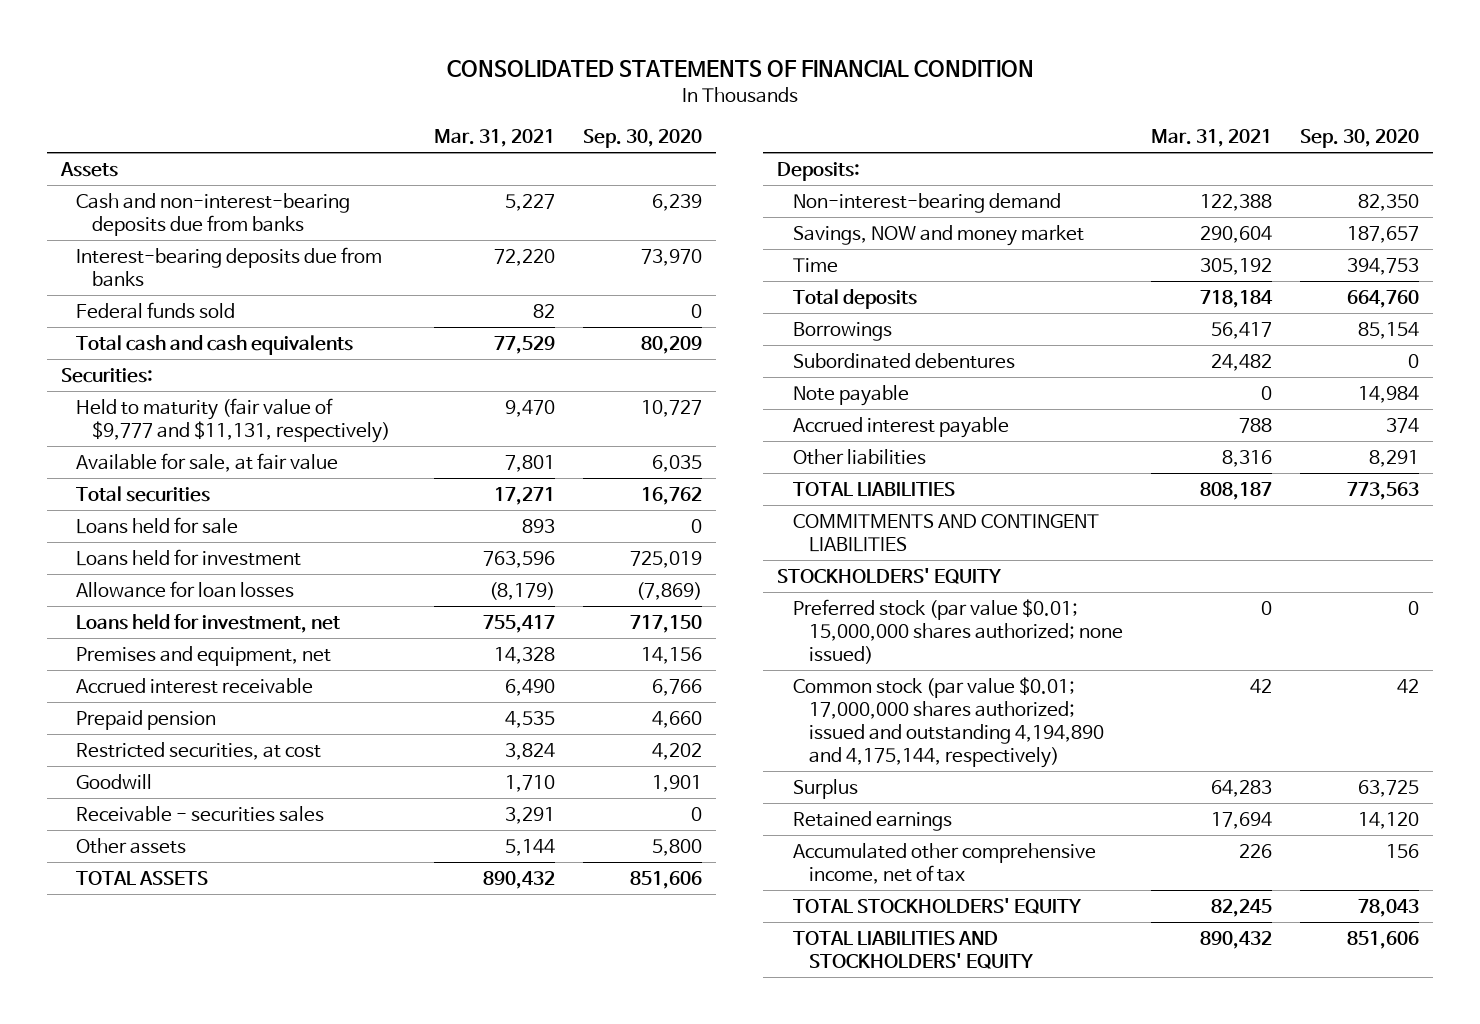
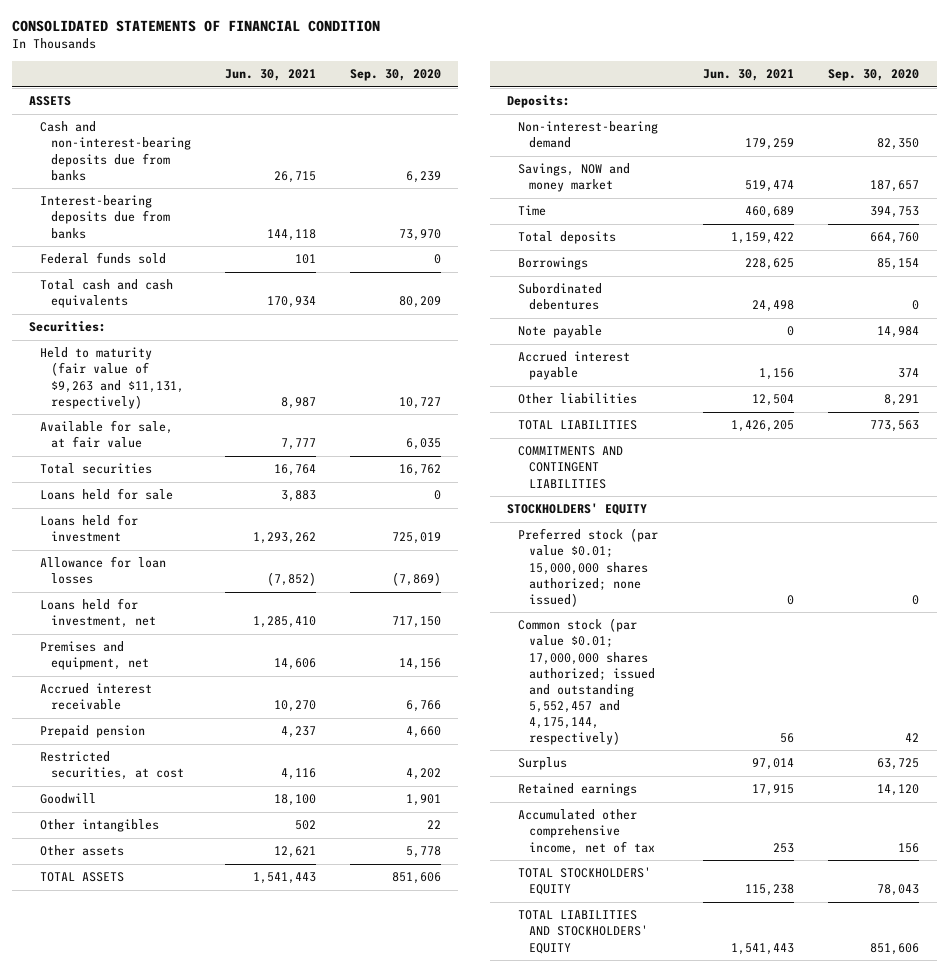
[434,129,556,148] Mar. 31, 2021 -> none
none -> [224,69,316,82] Jun. 30, 2021
[59,161,118,177] Assets -> [28,96,71,107] ASSETS
[76,397,391,443] Held to maturity (fair value of $9,777 and $11,131, respectively) -> [39,347,184,409] Held to maturity (fair value of $9,263 and $11,131, respectively)
[76,805,325,822] Receivable - securities sales -> none
none -> [39,819,159,833] Other intangibles
[652,838,703,856] 5,800 -> [406,846,442,859] 5,778
[793,676,1104,768] Common stock (par value $0.01; 17,000,000 shares authorized; issued and outstanding 4,194,890 and 4,175,144, respectively) -> [518,618,656,745] Common stock (par value $0.01; 17,000,000 shares authorized; issued and outstanding 5,552,457 and 4,175,144, respectively)

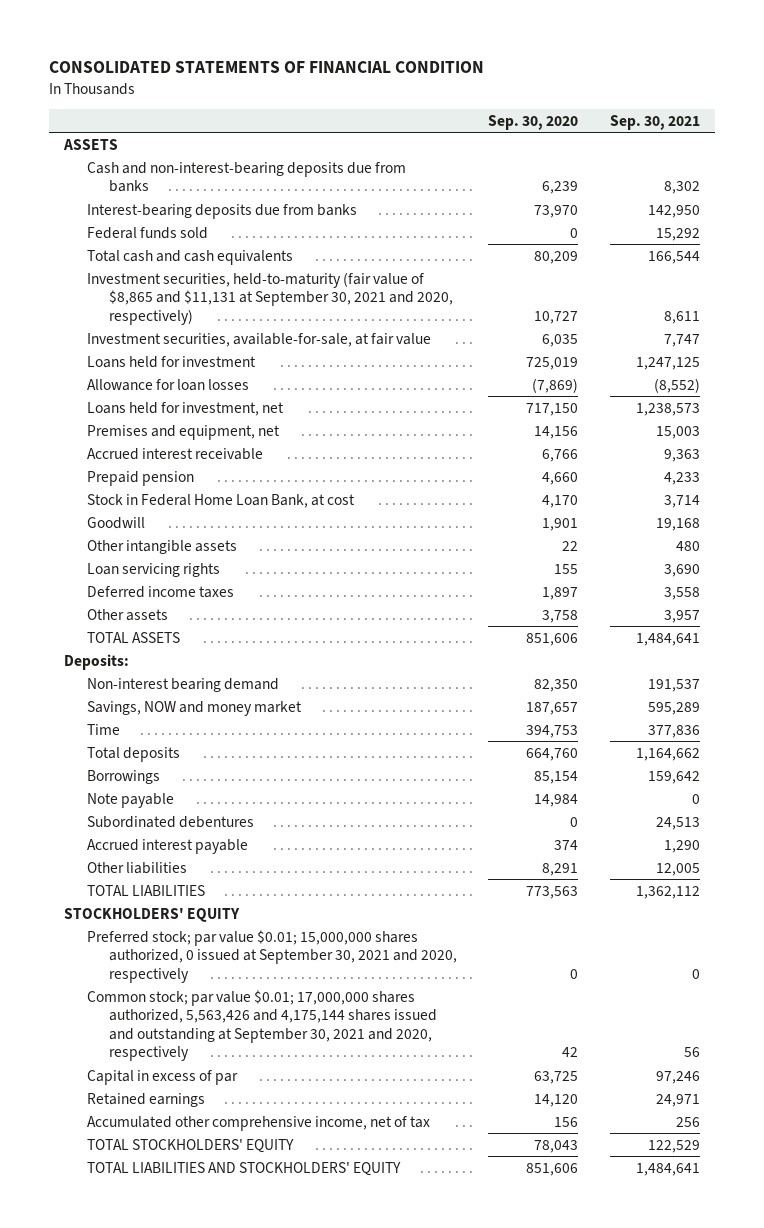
[224,69,316,82] Jun. 30, 2021 -> none
none -> [609,114,700,130] Sep. 30, 2021
[28,321,106,333] Securities: -> none
[39,463,152,475] Total securities -> none
[39,488,173,501] Loans held for sale -> none
[39,347,184,409] Held to maturity (fair value of $9,263 and $11,131, respectively) -> [86,271,454,325] Investment securities, held-to-maturity (fair value of $8,865 and $11,131 at September 30, 2021 and 2020, respectively)
[39,420,173,449] Available for sale, at fair value -> [86,332,431,347] Investment securities, available-for-sale, at fair value
[39,751,184,781] Restricted securities, at cost -> none
none -> [86,493,355,508] Stock in Federal Home Loan Bank, at cost
[39,819,159,833] Other intangibles -> [86,539,237,554] Other intangible assets
none -> [86,562,220,577] Loan servicing rights
none -> [86,585,234,598] Deferred income taxes
[406,846,442,859] 5,778 -> [542,609,579,623] 3,758
[518,121,659,149] Non-interest-bearing demand -> [86,677,279,692] Non-interest bearing demand
[518,283,603,311] Subordinated debentures -> [86,815,254,828] Subordinated debentures
[518,446,624,489] COMMITMENTS AND CONTINGENT LIABILITIES -> none
[518,528,659,607] Preferred stock (par value $0.01; 15,000,000 shares authorized; none issued) -> [86,929,458,983] Preferred stock; par value $0.01; 15,000,000 shares authorized, 0 issued at September 30, 2021 and 2020, respectively
[518,618,656,745] Common stock (par value $0.01; 17,000,000 shares authorized; issued and outstanding 5,552,457 and 4,175,144, respectively) -> [86,989,438,1062] Common stock; par value $0.01; 17,000,000 shares authorized, 5,563,426 and 4,175,144 shares issued and outstanding at September 30, 2021 and 2020, respectively
[518,757,568,771] Surplus -> [86,1069,238,1085] Capital in excess of par

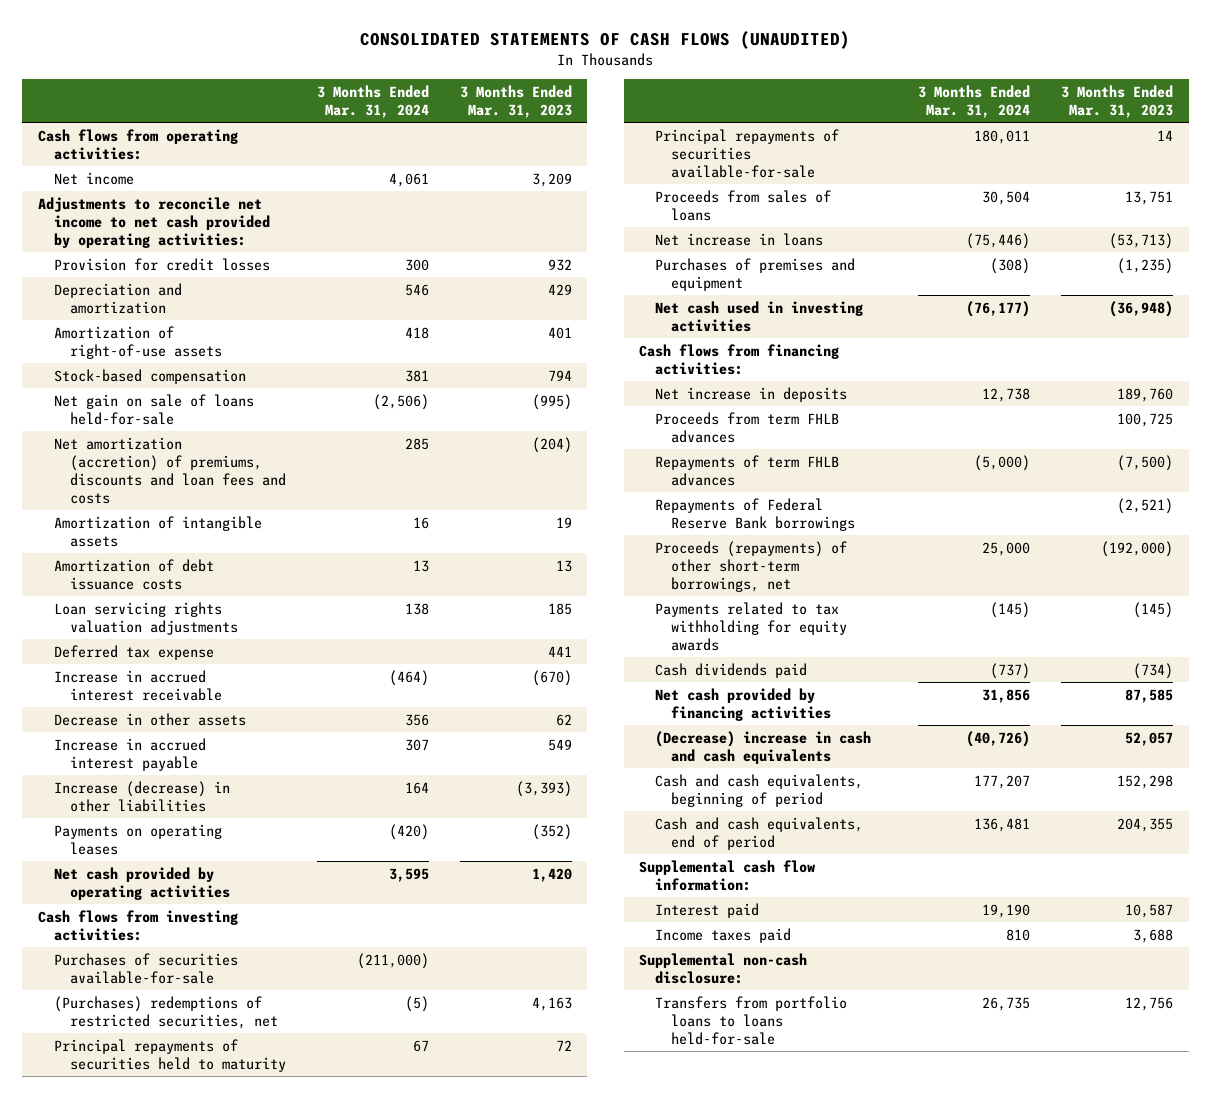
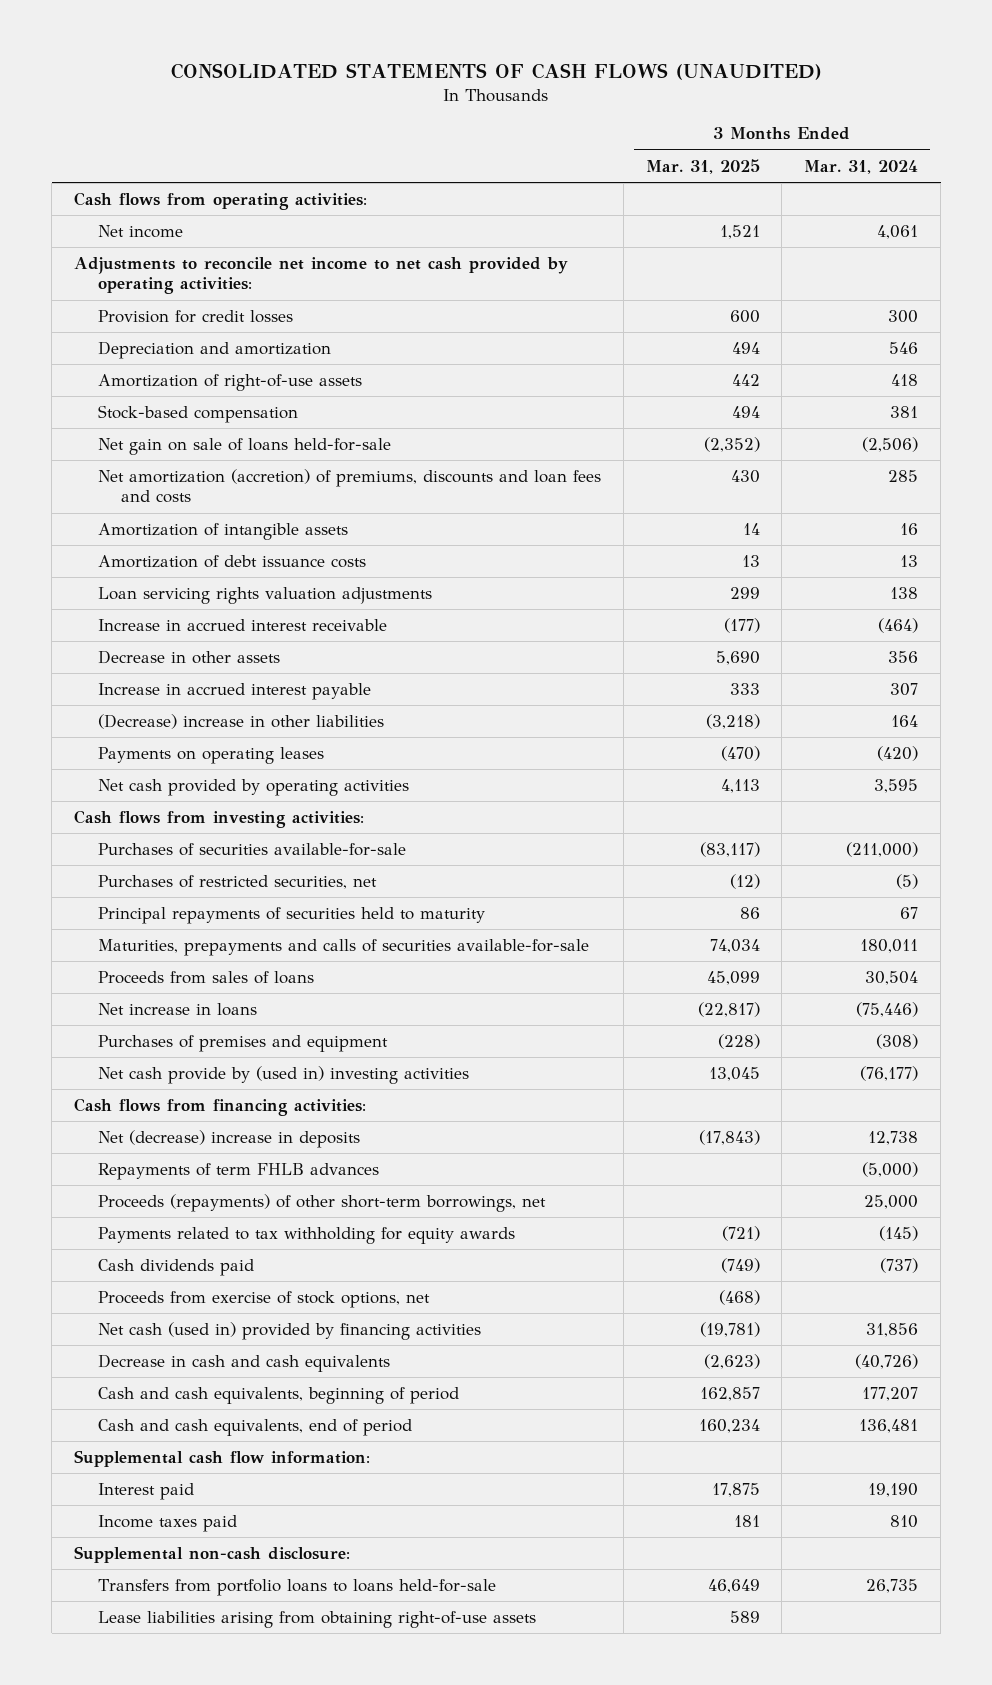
[459,84,572,118] 3 Months Ended Mar. 31, 2023 -> none
none -> [645,158,760,174] Mar. 31, 2025
[53,644,214,660] Deferred tax expense -> none
[53,780,230,812] Increase (decrease) in other liabilities -> [97,714,384,730] (Decrease) increase in other liabilities
[53,995,278,1029] (Purchases) redemptions of restricted securities, net -> [97,875,377,890] Purchases of restricted securities, net
[655,128,840,178] Principal repayments of securities available-for-sale -> [97,939,589,957] Maturities, prepayments and calls of securities available-for-sale
[655,300,864,332] Net cash used in investing activities -> [97,1066,469,1085] Net cash provide by (used in) investing activities
[655,411,840,443] Proceeds from term FHLB advances -> none
[655,386,848,402] Net increase in deposits -> [97,1130,360,1149] Net (decrease) increase in deposits
[655,497,856,531] Repayments of Federal Reserve Bank borrowings -> none
none -> [97,1291,430,1309] Proceeds from exercise of stock options, net
[655,687,832,721] Net cash provided by financing activities -> [97,1322,481,1341] Net cash (used in) provided by financing activities
[655,730,872,764] (Decrease) increase in cash and cash equivalents -> [97,1354,390,1373] Decrease in cash and cash equivalents
none -> [97,1611,536,1629] Lease liabilities arising from obtaining right-of-use assets

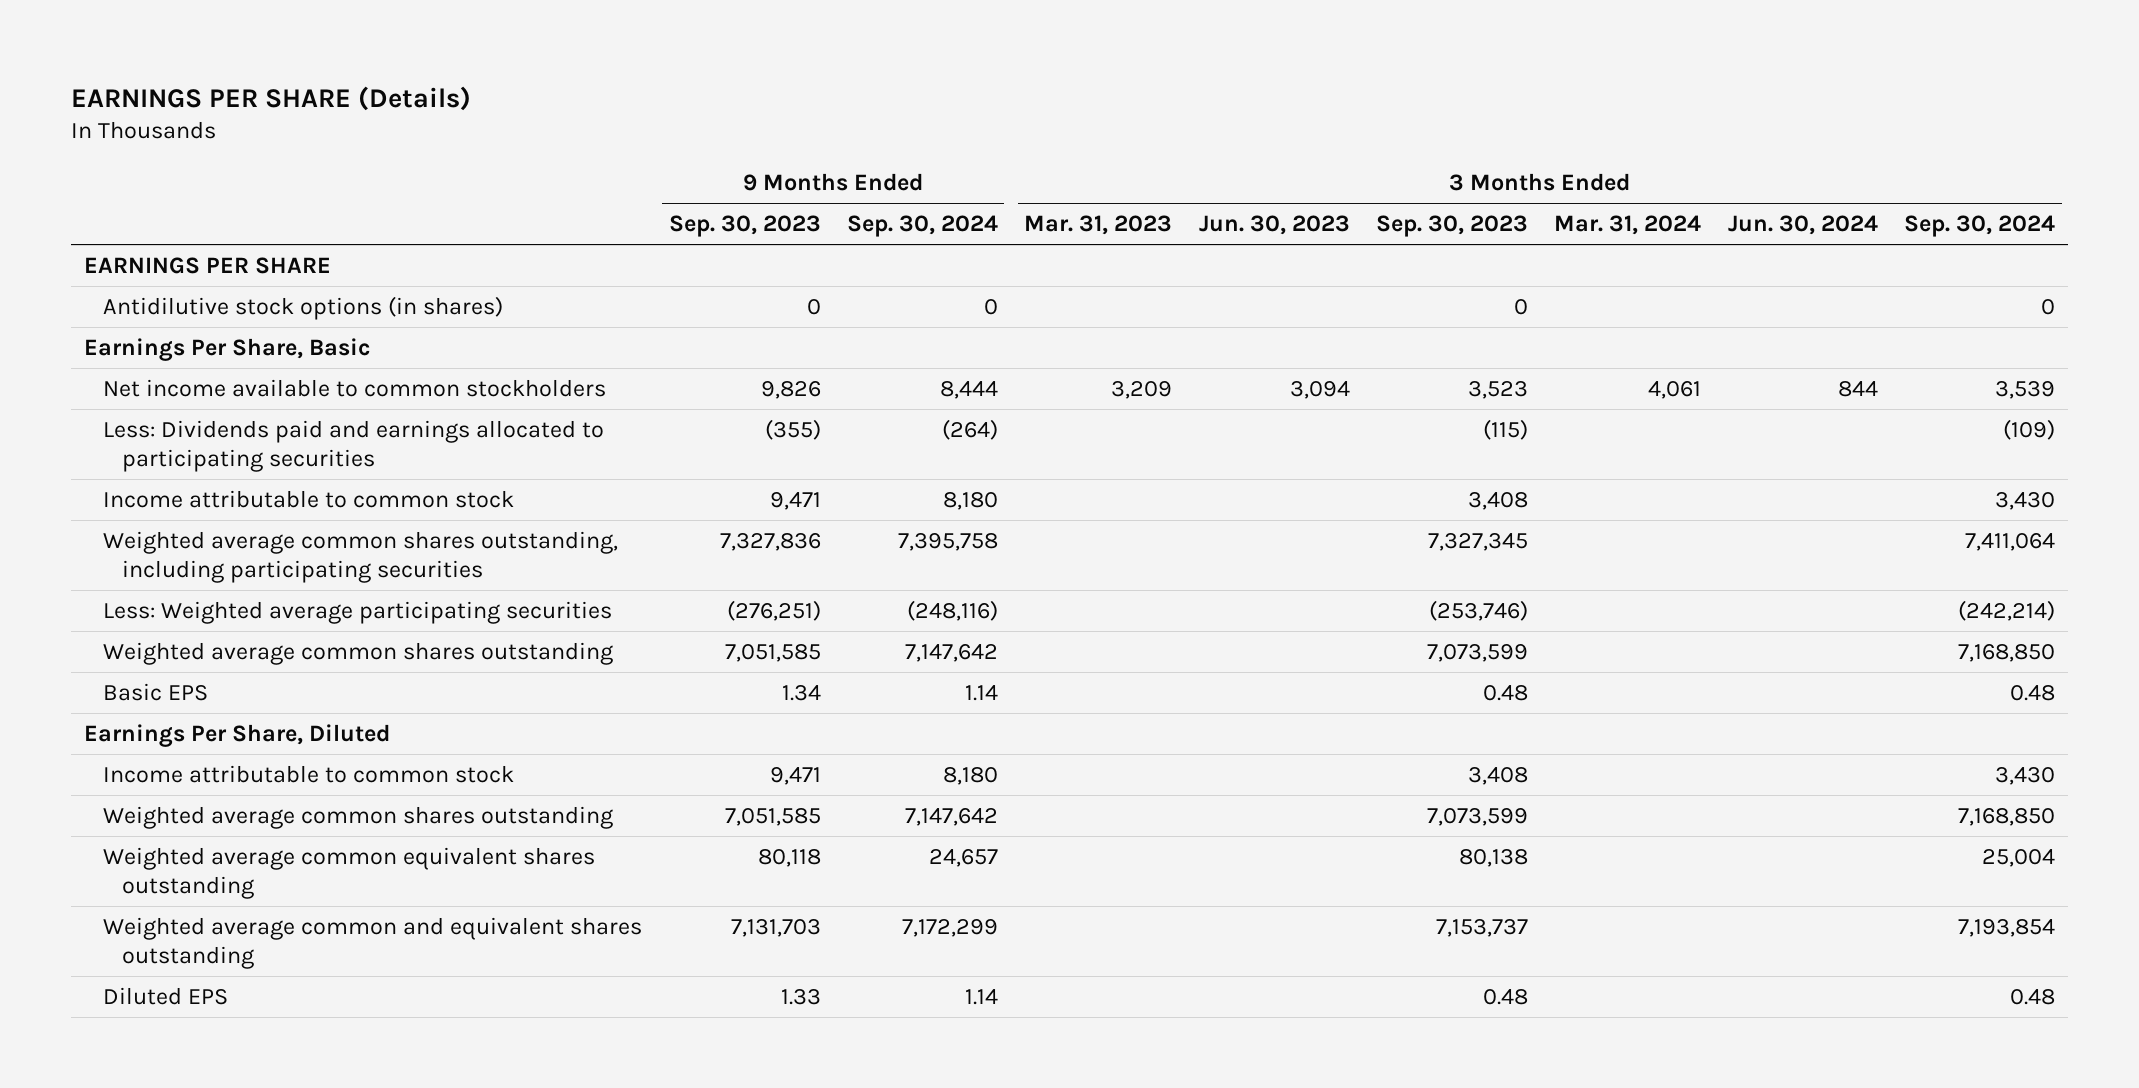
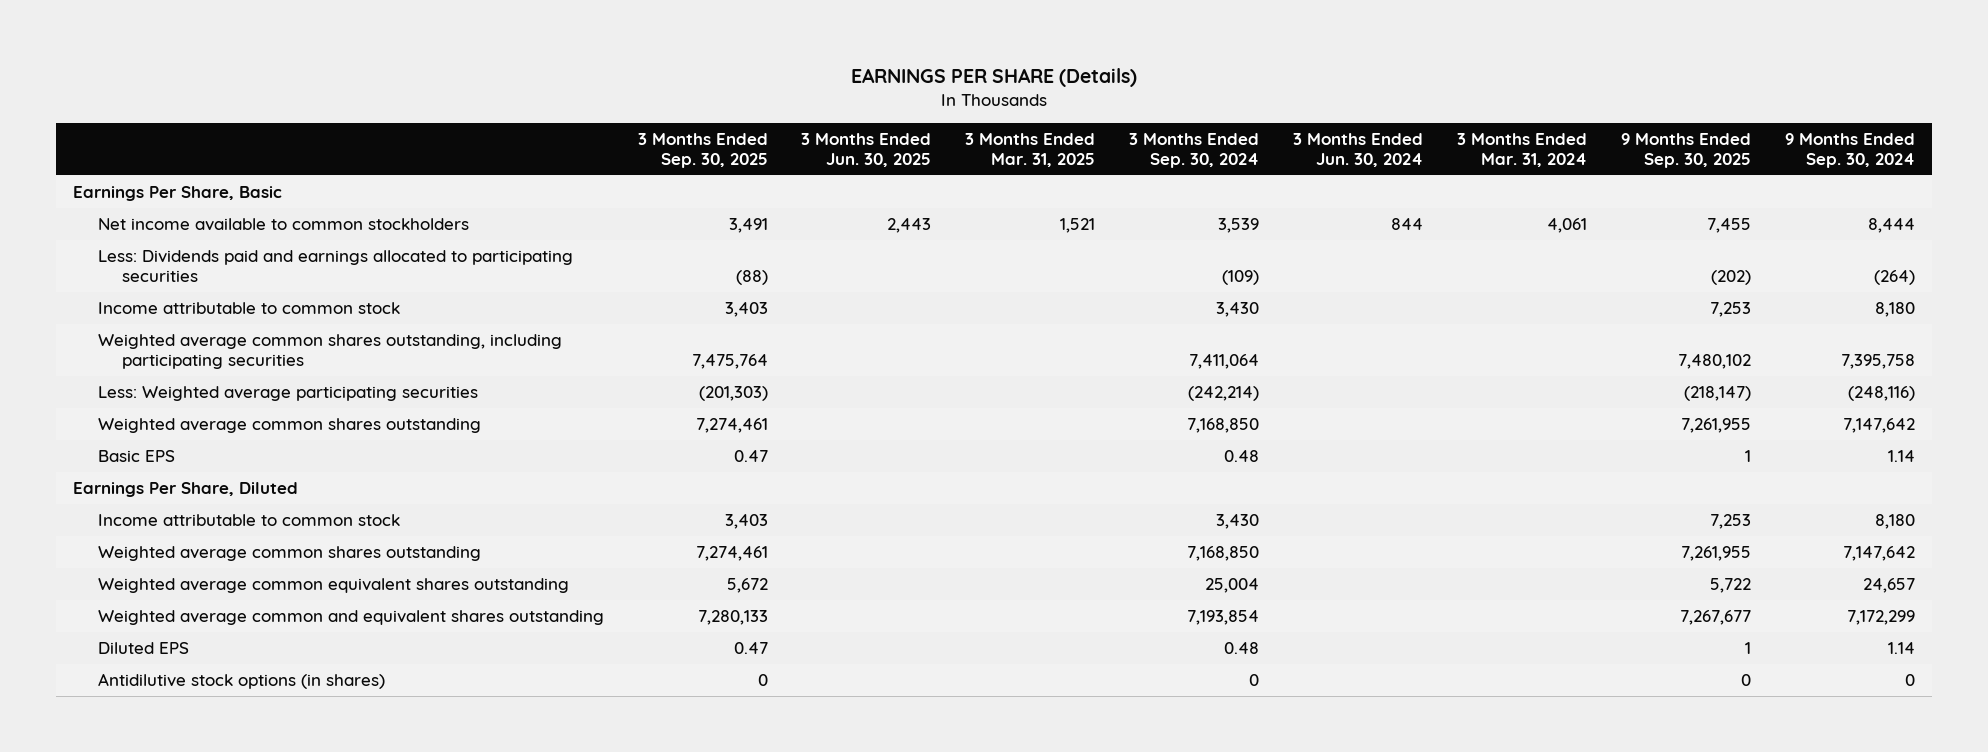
[668,215,821,238] Sep. 30, 2023 -> none
[1024,215,1173,236] Mar. 31, 2023 -> none
[1198,215,1350,236] Jun. 30, 2023 -> none
[1375,215,1528,238] Sep. 30, 2023 -> none
none -> [637,132,768,169] 3 Months Ended Sep. 30, 2025
none -> [801,132,932,168] 3 Months Ended Jun. 30, 2025
none -> [965,132,1096,168] 3 Months Ended Mar. 31, 2025
none -> [1621,132,1752,169] 9 Months Ended Sep. 30, 2025
[84,256,332,274] EARNINGS PER SHARE -> none
[103,295,504,320] Antidilutive stock options (in shares) -> [97,672,385,689] Antidilutive stock options (in shares)

